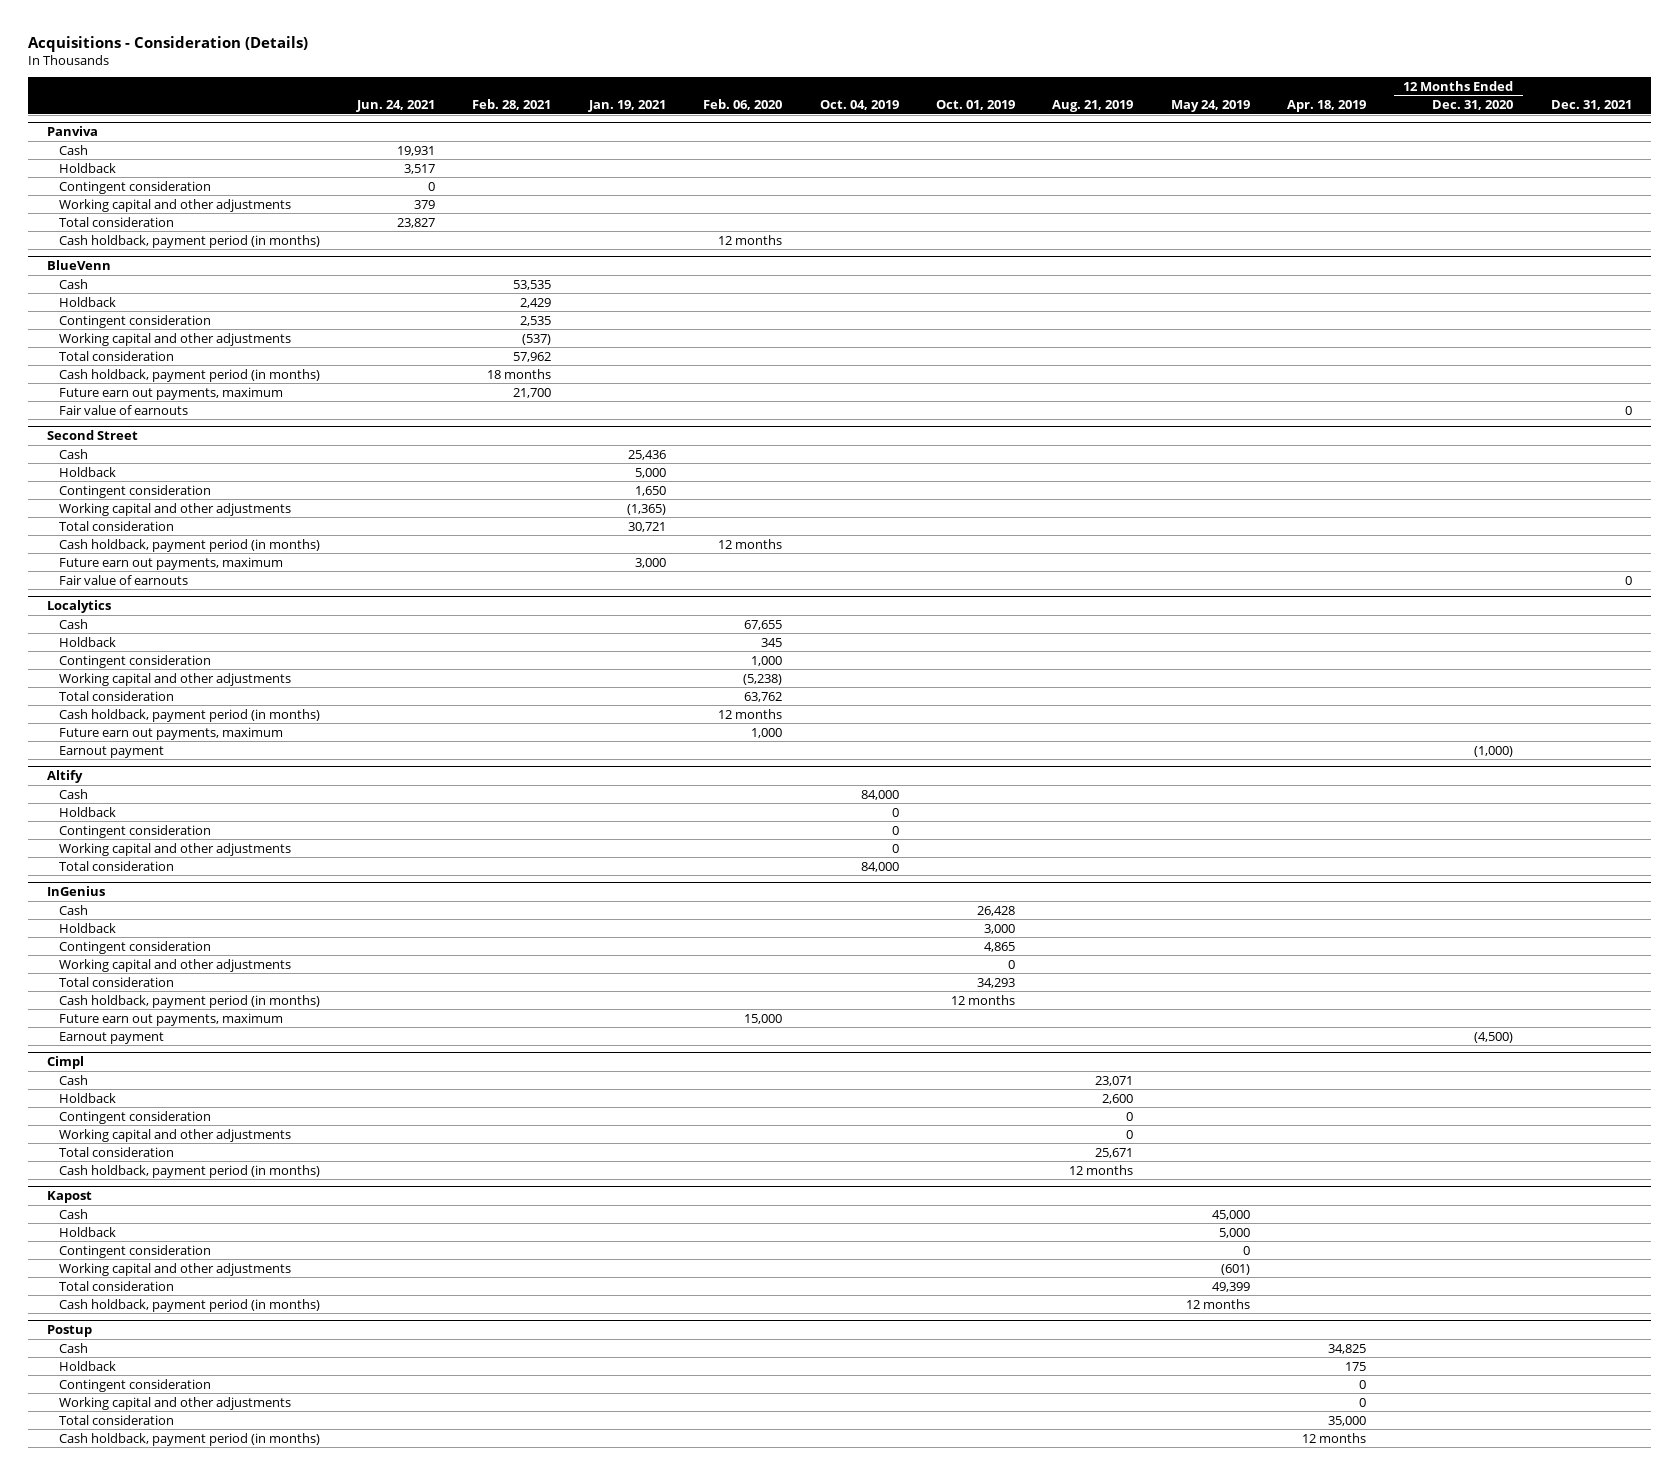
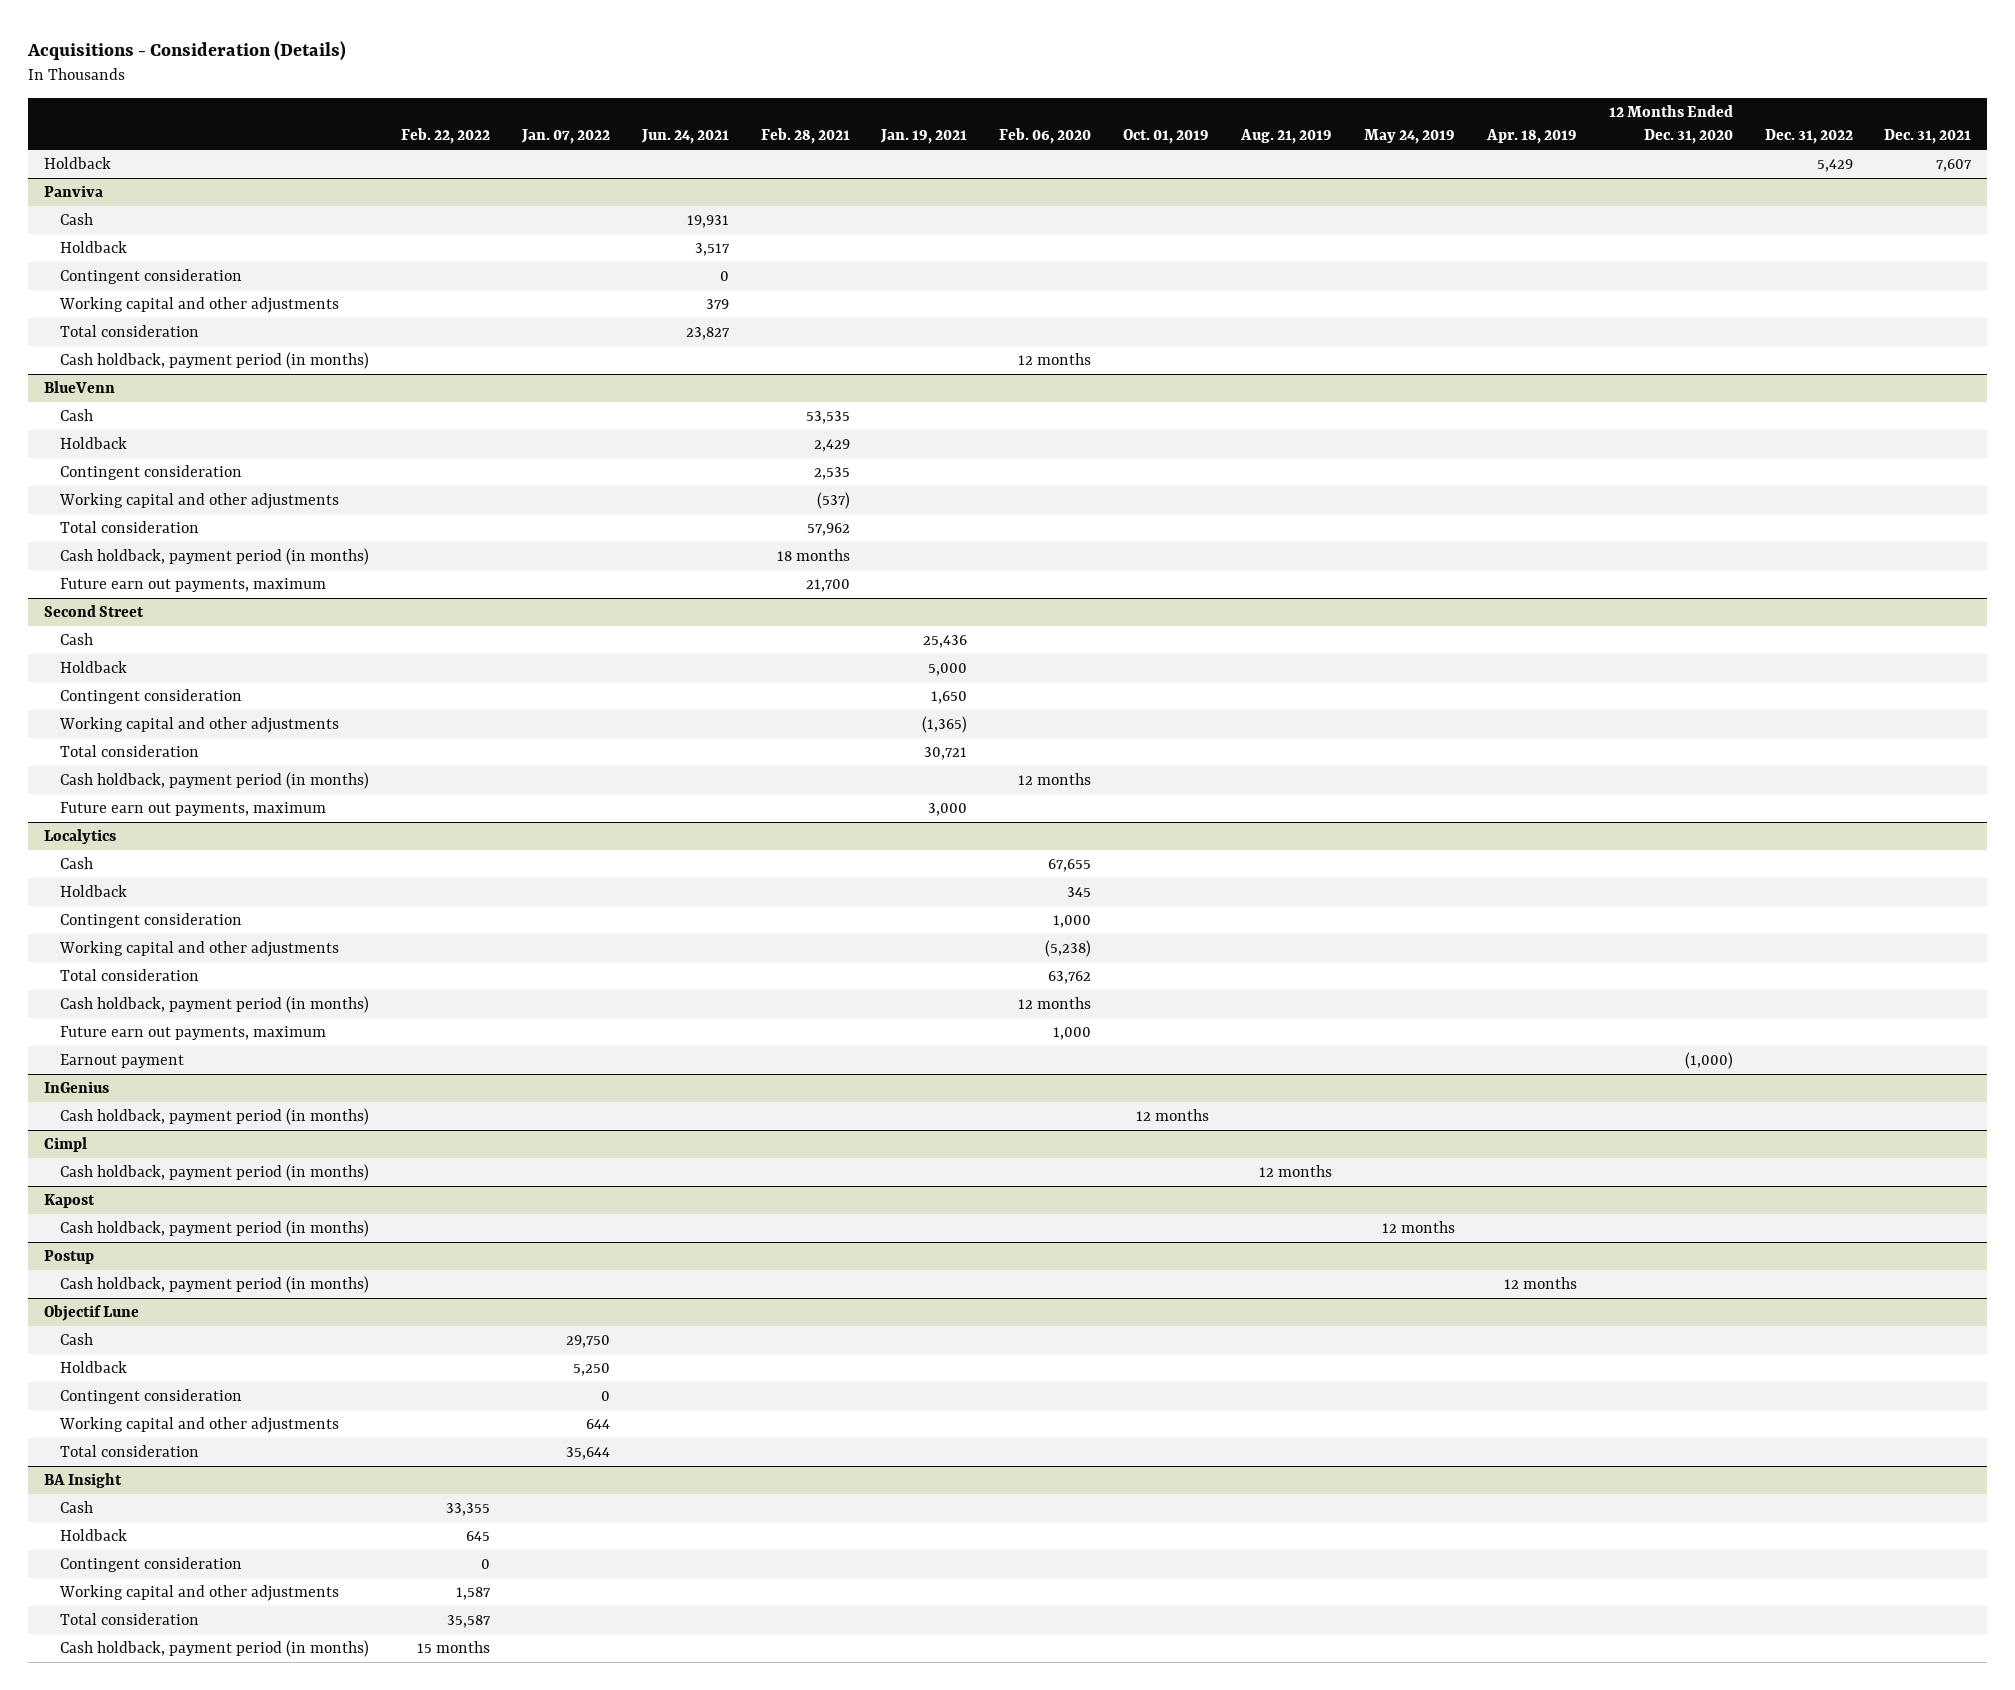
[819,100,899,111] Oct. 04, 2019 -> none
none -> [400,128,490,145] Feb. 22, 2022
none -> [520,129,610,145] Jan. 07, 2022
none -> [1764,129,1853,145] Dec. 31, 2022
none -> [43,157,111,170] Holdback
[58,404,188,415] Fair value of earnouts -> none
[58,574,188,585] Fair value of earnouts -> none
[47,770,84,784] Altify -> none
[58,788,88,799] Cash -> none
[58,806,116,817] Holdback -> none
[58,824,211,838] Contingent consideration -> none
[58,842,291,856] Working capital and other adjustments -> none
[58,860,174,871] Total consideration -> none
[58,904,88,915] Cash -> none
[58,922,116,933] Holdback -> none
[58,940,211,954] Contingent consideration -> none
[58,958,291,972] Working capital and other adjustments -> none
[58,976,174,987] Total consideration -> none
[58,1012,283,1026] Future earn out payments, maximum -> none
[58,1031,164,1044] Earnout payment -> none
[58,1074,88,1085] Cash -> none
[58,1092,116,1103] Holdback -> none
[58,1110,211,1124] Contingent consideration -> none
[58,1128,291,1142] Working capital and other adjustments -> none
[58,1146,174,1157] Total consideration -> none
[58,1208,88,1219] Cash -> none
[58,1226,116,1237] Holdback -> none
[58,1244,211,1258] Contingent consideration -> none
[58,1262,291,1276] Working capital and other adjustments -> none
[58,1280,174,1291] Total consideration -> none
[58,1342,88,1353] Cash -> none
[58,1360,116,1371] Holdback -> none
[58,1378,211,1392] Contingent consideration -> none
[58,1396,291,1410] Working capital and other adjustments -> none
[58,1414,174,1425] Total consideration -> none
none -> [43,1305,139,1322] Objectif Lune
none -> [60,1333,94,1346] Cash
none -> [60,1361,128,1374] Holdback
none -> [60,1389,243,1405] Contingent consideration
none -> [59,1417,340,1434] Working capital and other adjustments
none -> [60,1445,200,1458] Total consideration
none -> [43,1473,122,1489] BA Insight
none -> [60,1501,94,1514] Cash
none -> [60,1529,128,1542] Holdback
none -> [60,1557,243,1573] Contingent consideration
none -> [59,1585,340,1602] Working capital and other adjustments
none -> [60,1613,200,1626] Total consideration
none -> [60,1640,370,1658] Cash holdback, payment period (in months)

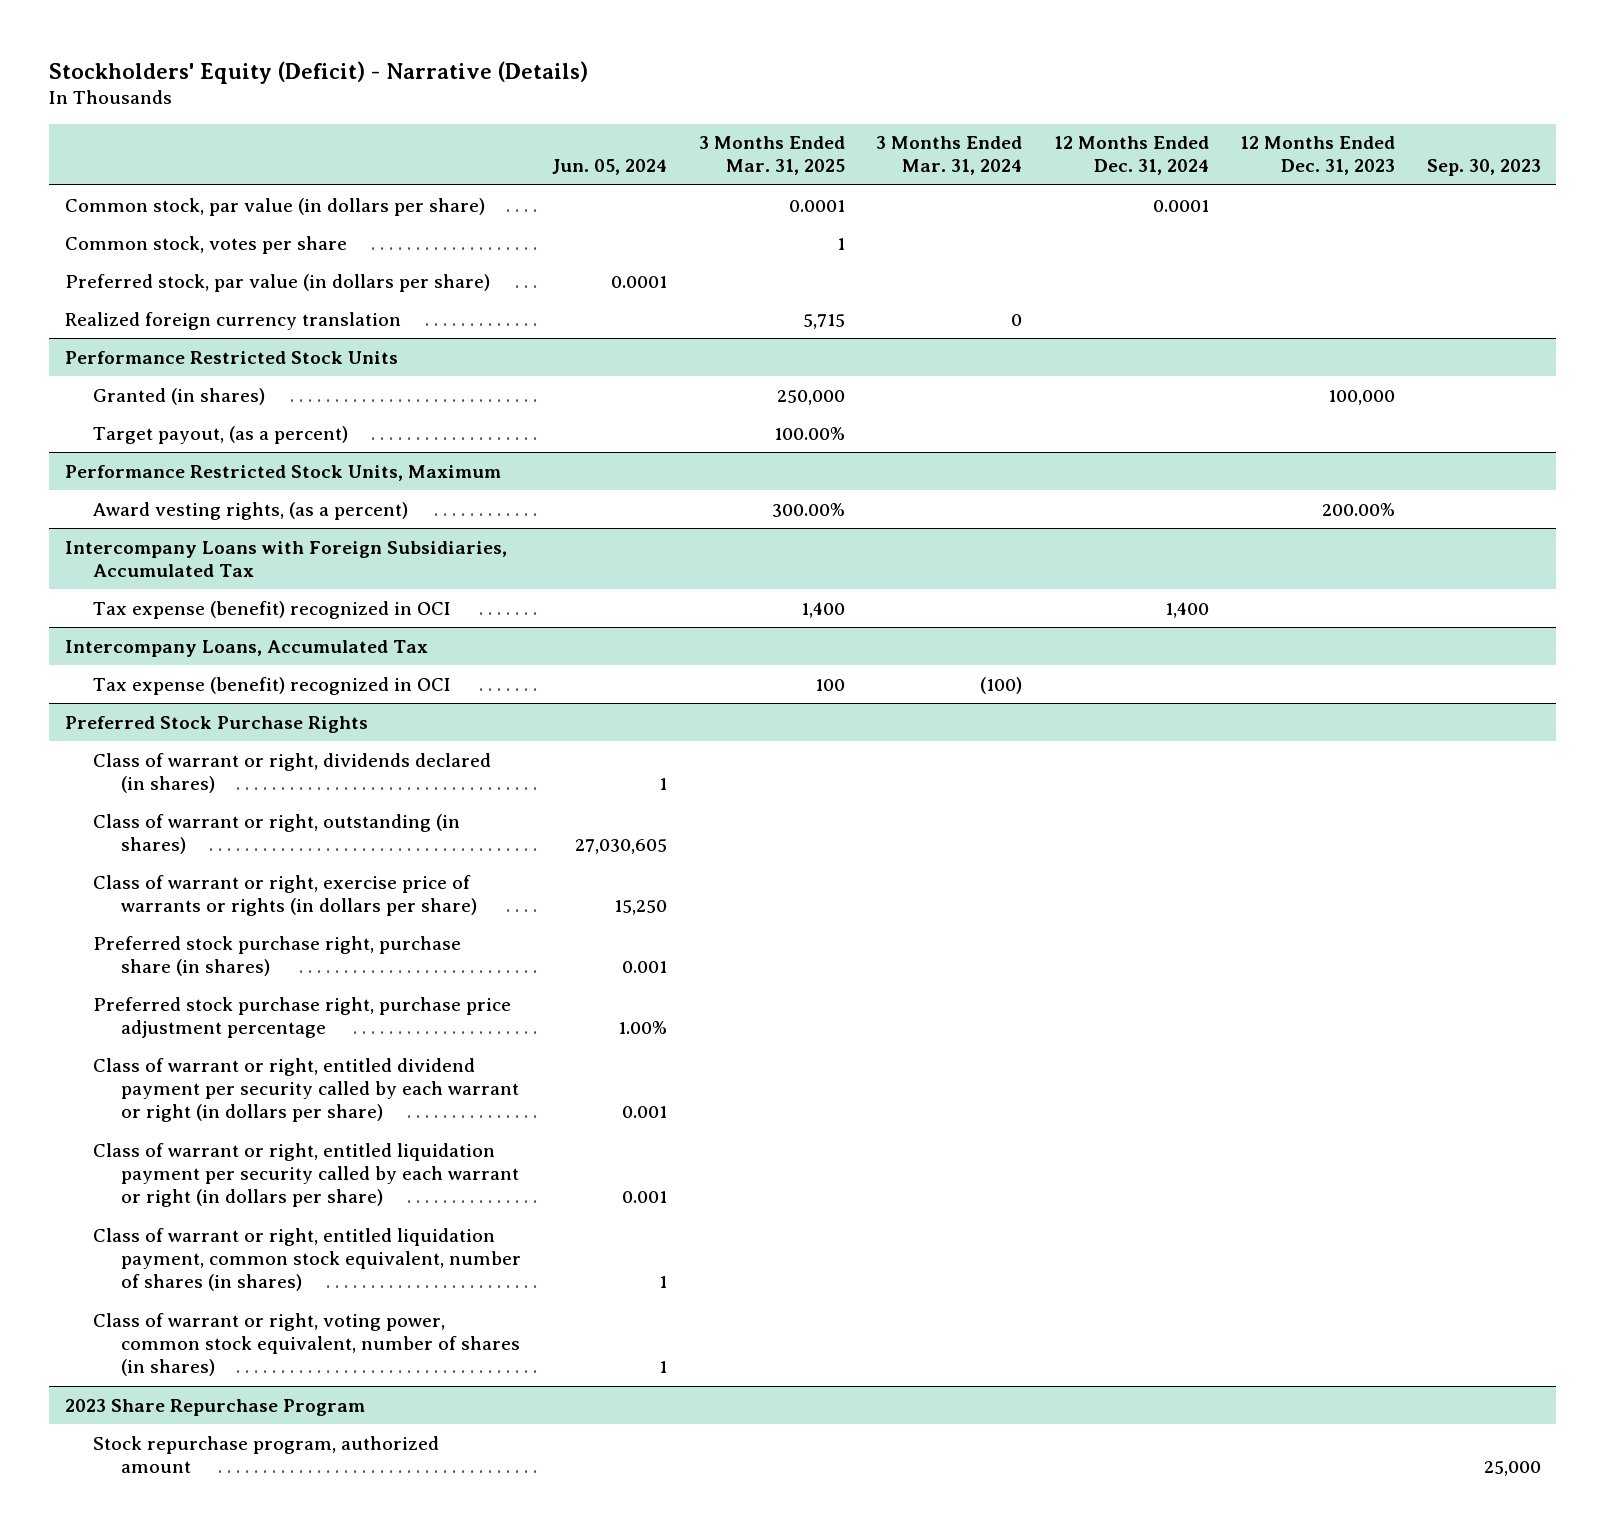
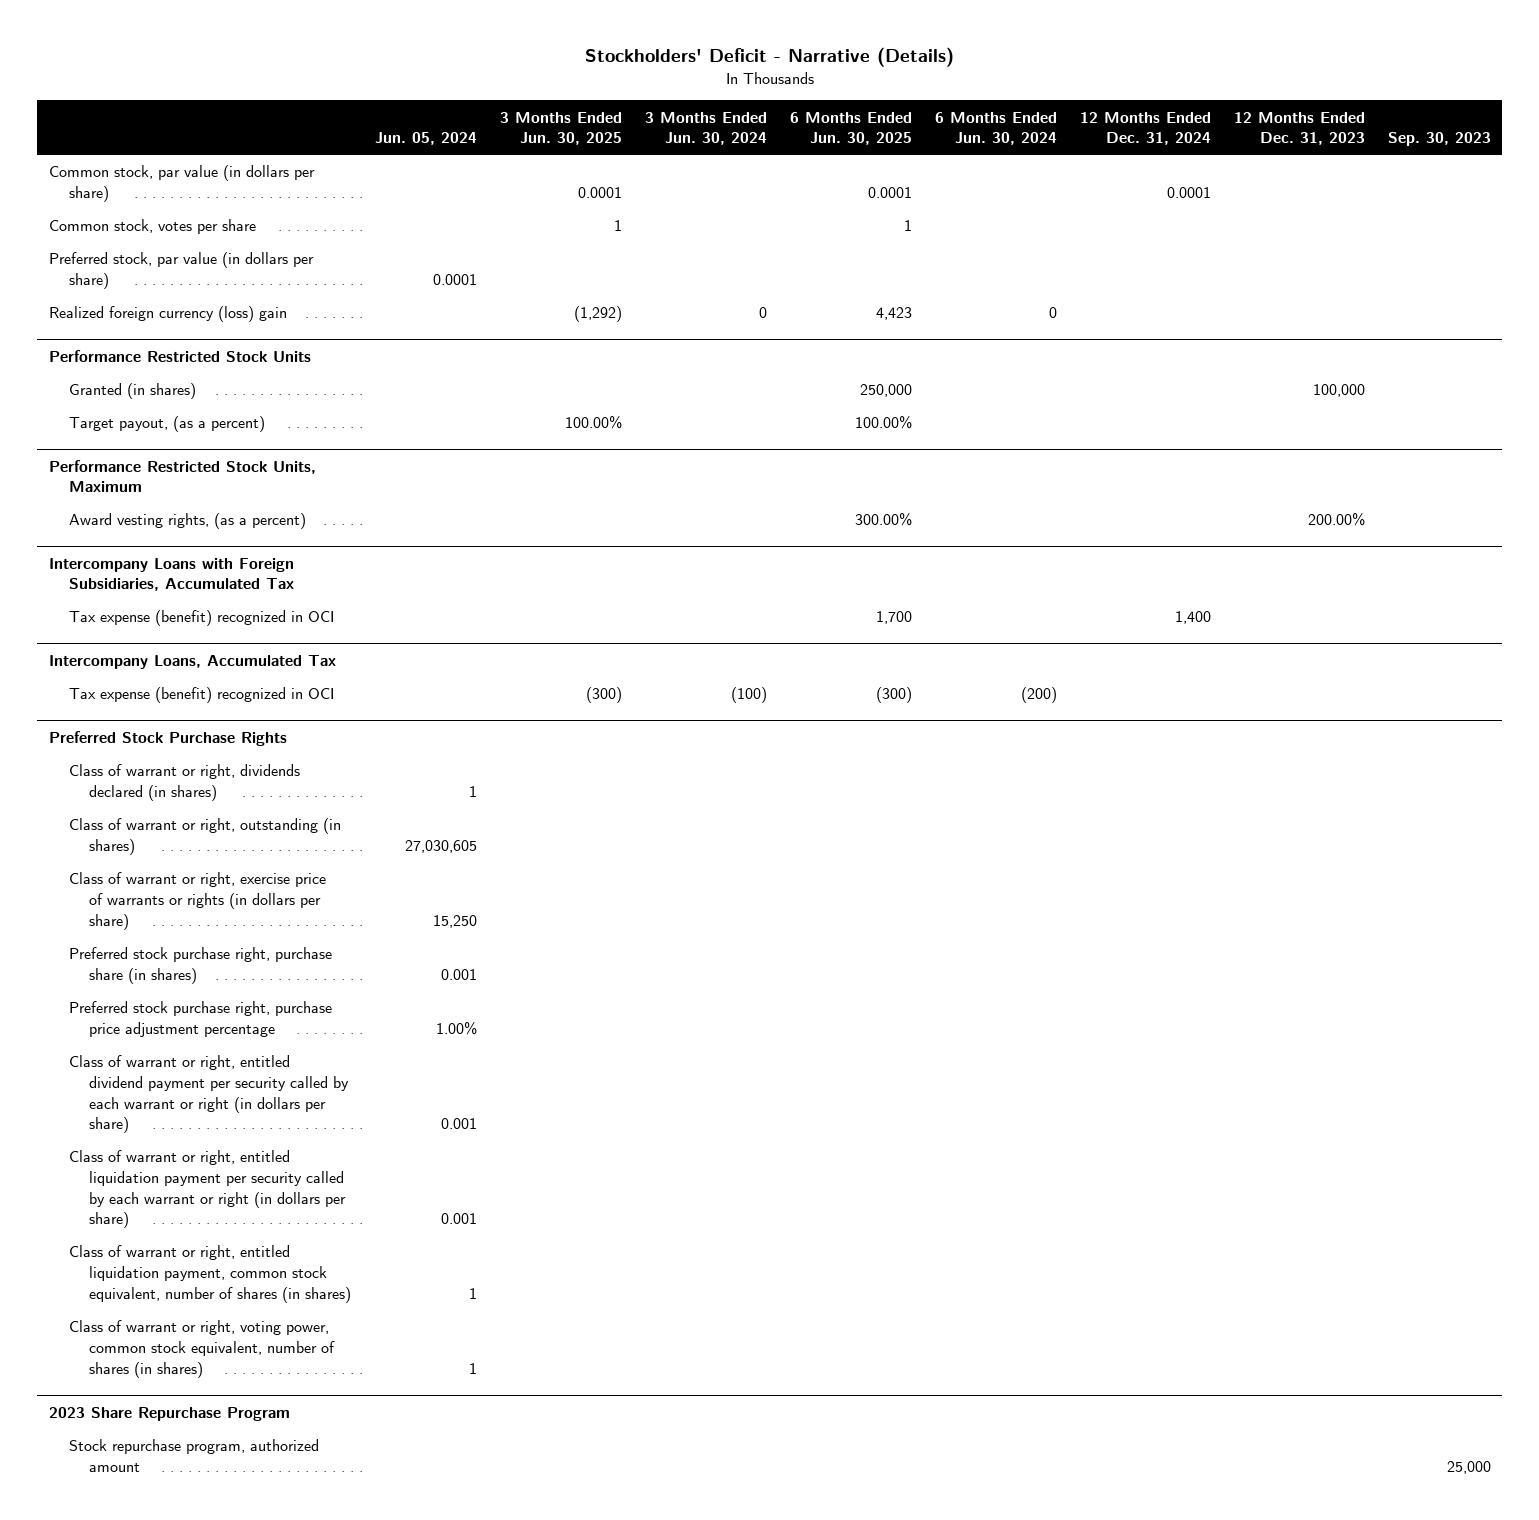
[48,60,588,84] Stockholders' Equity (Deficit) - Narrative (Details) -> [584,47,954,68] Stockholders' Deficit - Narrative (Details)
[698,136,845,176] 3 Months Ended Mar. 31, 2025 -> none
[876,136,1023,176] 3 Months Ended Mar. 31, 2024 -> none
none -> [499,111,622,146] 3 Months Ended Jun. 30, 2025
none -> [644,111,767,146] 3 Months Ended Jun. 30, 2024
none -> [789,111,912,146] 6 Months Ended Jun. 30, 2025
none -> [934,111,1057,146] 6 Months Ended Jun. 30, 2024
[64,311,401,330] Realized foreign currency translation -> [48,306,287,323] Realized foreign currency (loss) gain

